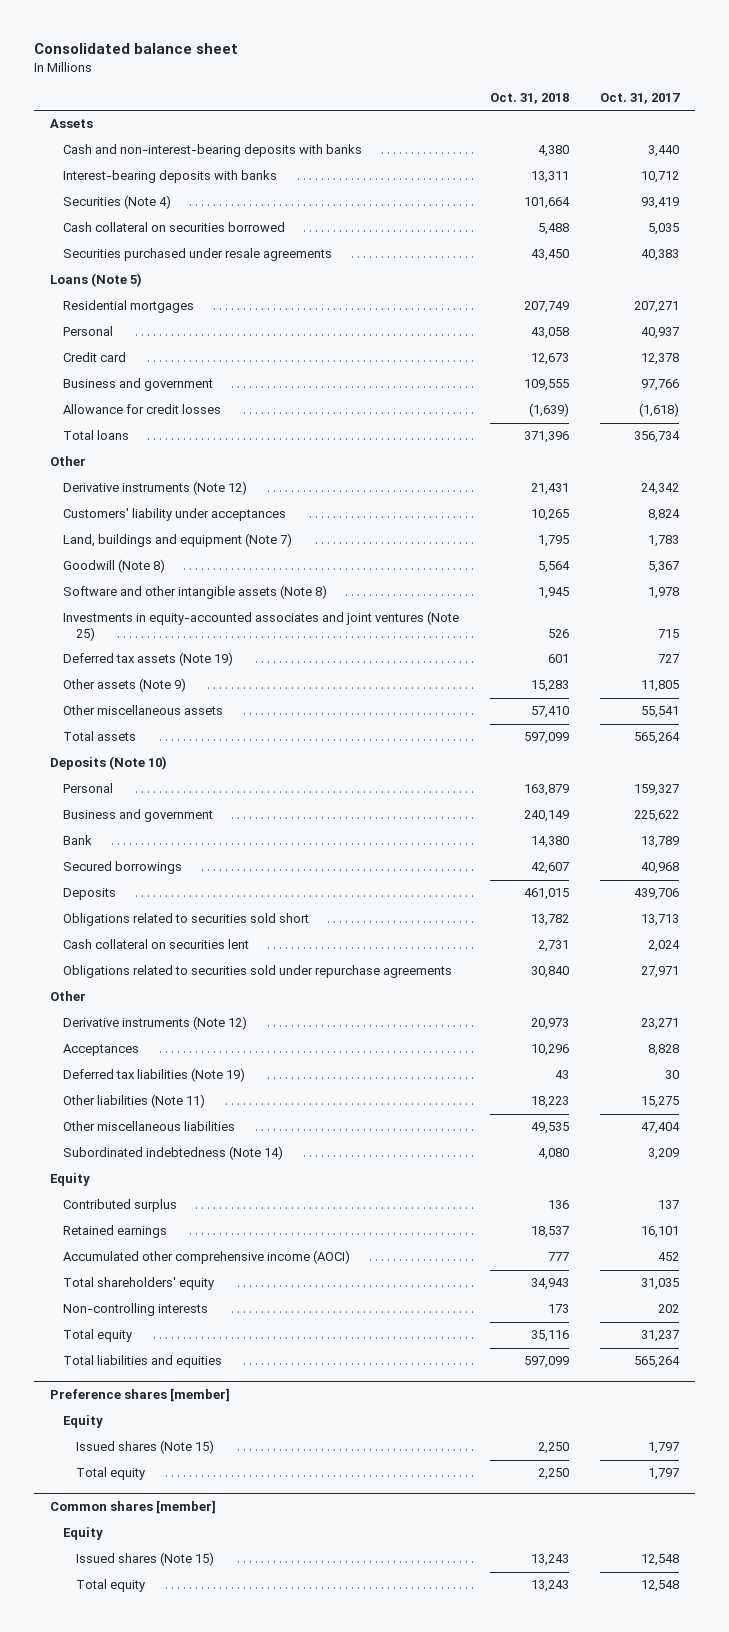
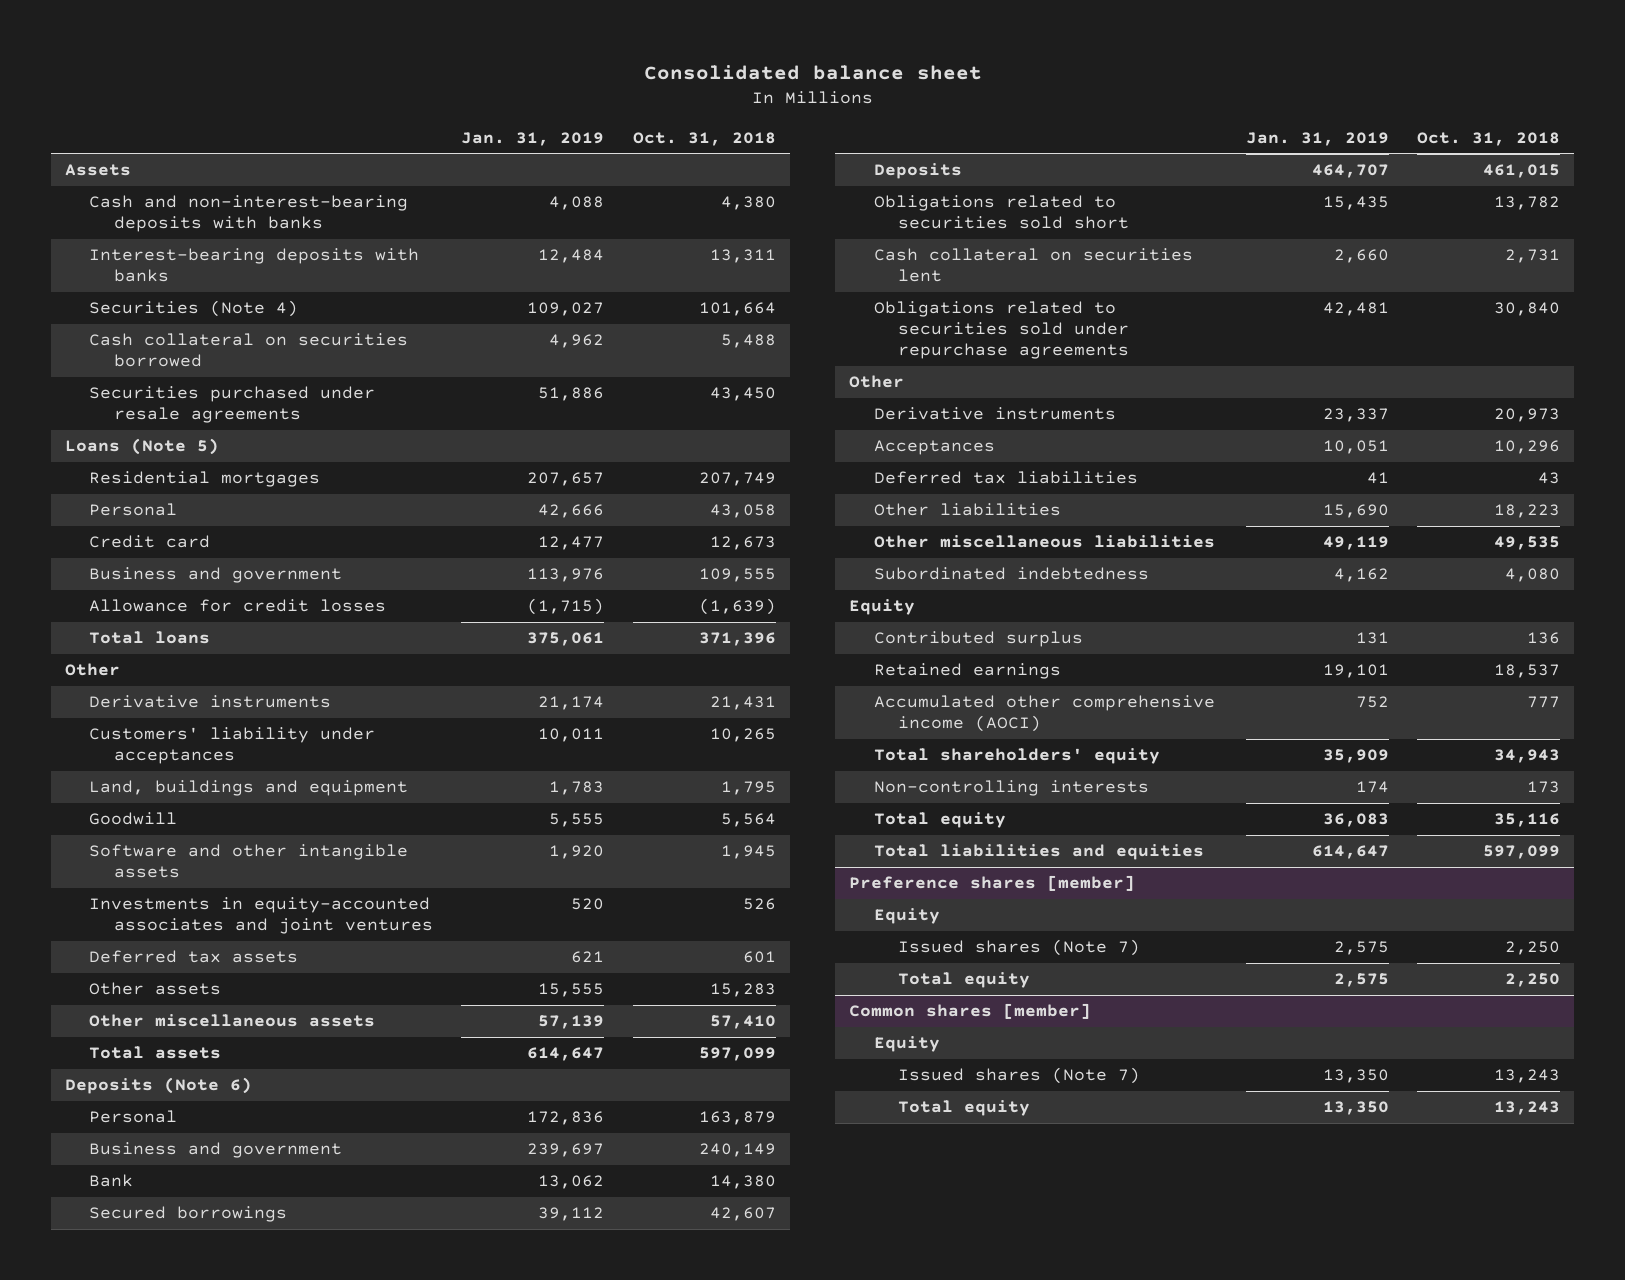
[600,92,681,104] Oct. 31, 2017 -> none
none -> [461,131,605,146] Jan. 31, 2019
[62,481,247,496] Derivative instruments (Note 12) -> [89,695,332,709] Derivative instruments
[62,533,292,548] Land, buildings and equipment (Note 7) -> [89,780,409,797] Land, buildings and equipment
[62,559,165,574] Goodwill (Note 8) -> [89,812,178,826] Goodwill
[62,585,327,600] Software and other intangible assets (Note 8) -> [89,844,409,879] Software and other intangible assets
[62,611,459,642] Investments in equity-accounted associates and joint ventures (Note 25) -> [89,897,433,935] Investments in equity-accounted associates and joint ventures
[62,652,233,667] Deferred tax assets (Note 19) -> [89,950,299,964] Deferred tax assets
[62,678,186,693] Other assets (Note 9) -> [89,982,222,996] Other assets
[49,756,167,771] Deposits (Note 10) -> [64,1077,252,1095] Deposits (Note 6)
[62,1016,247,1031] Derivative instruments (Note 12) -> [873,407,1116,421] Derivative instruments
[62,1068,245,1083] Deferred tax liabilities (Note 19) -> [873,471,1138,485] Deferred tax liabilities
[62,1094,205,1109] Other liabilities (Note 11) -> [873,503,1061,517] Other liabilities
[62,1146,283,1161] Subordinated indebtedness (Note 14) -> [873,567,1149,581] Subordinated indebtedness
[75,1440,214,1455] Issued shares (Note 15) -> [898,939,1141,957] Issued shares (Note 7)
[75,1552,214,1567] Issued shares (Note 15) -> [898,1067,1141,1085] Issued shares (Note 7)

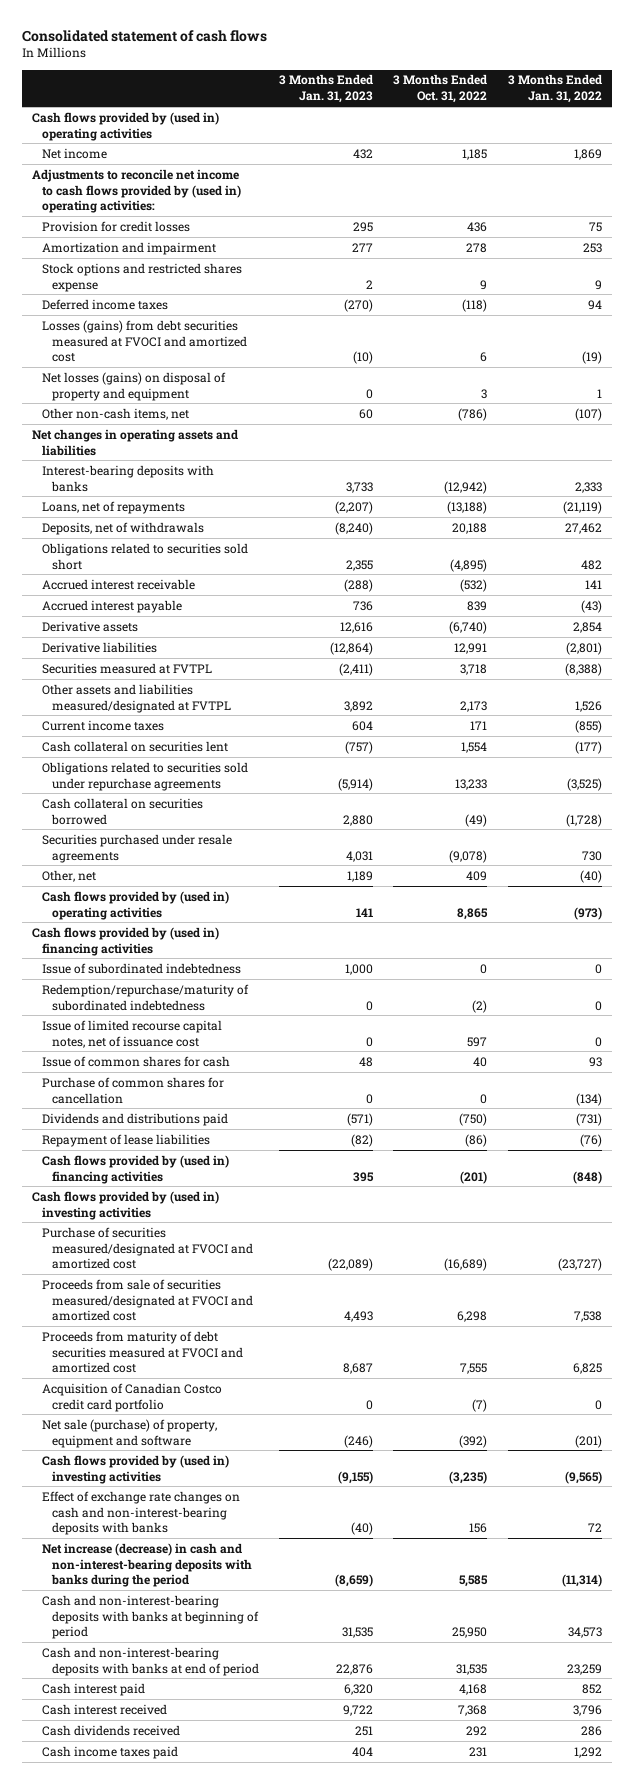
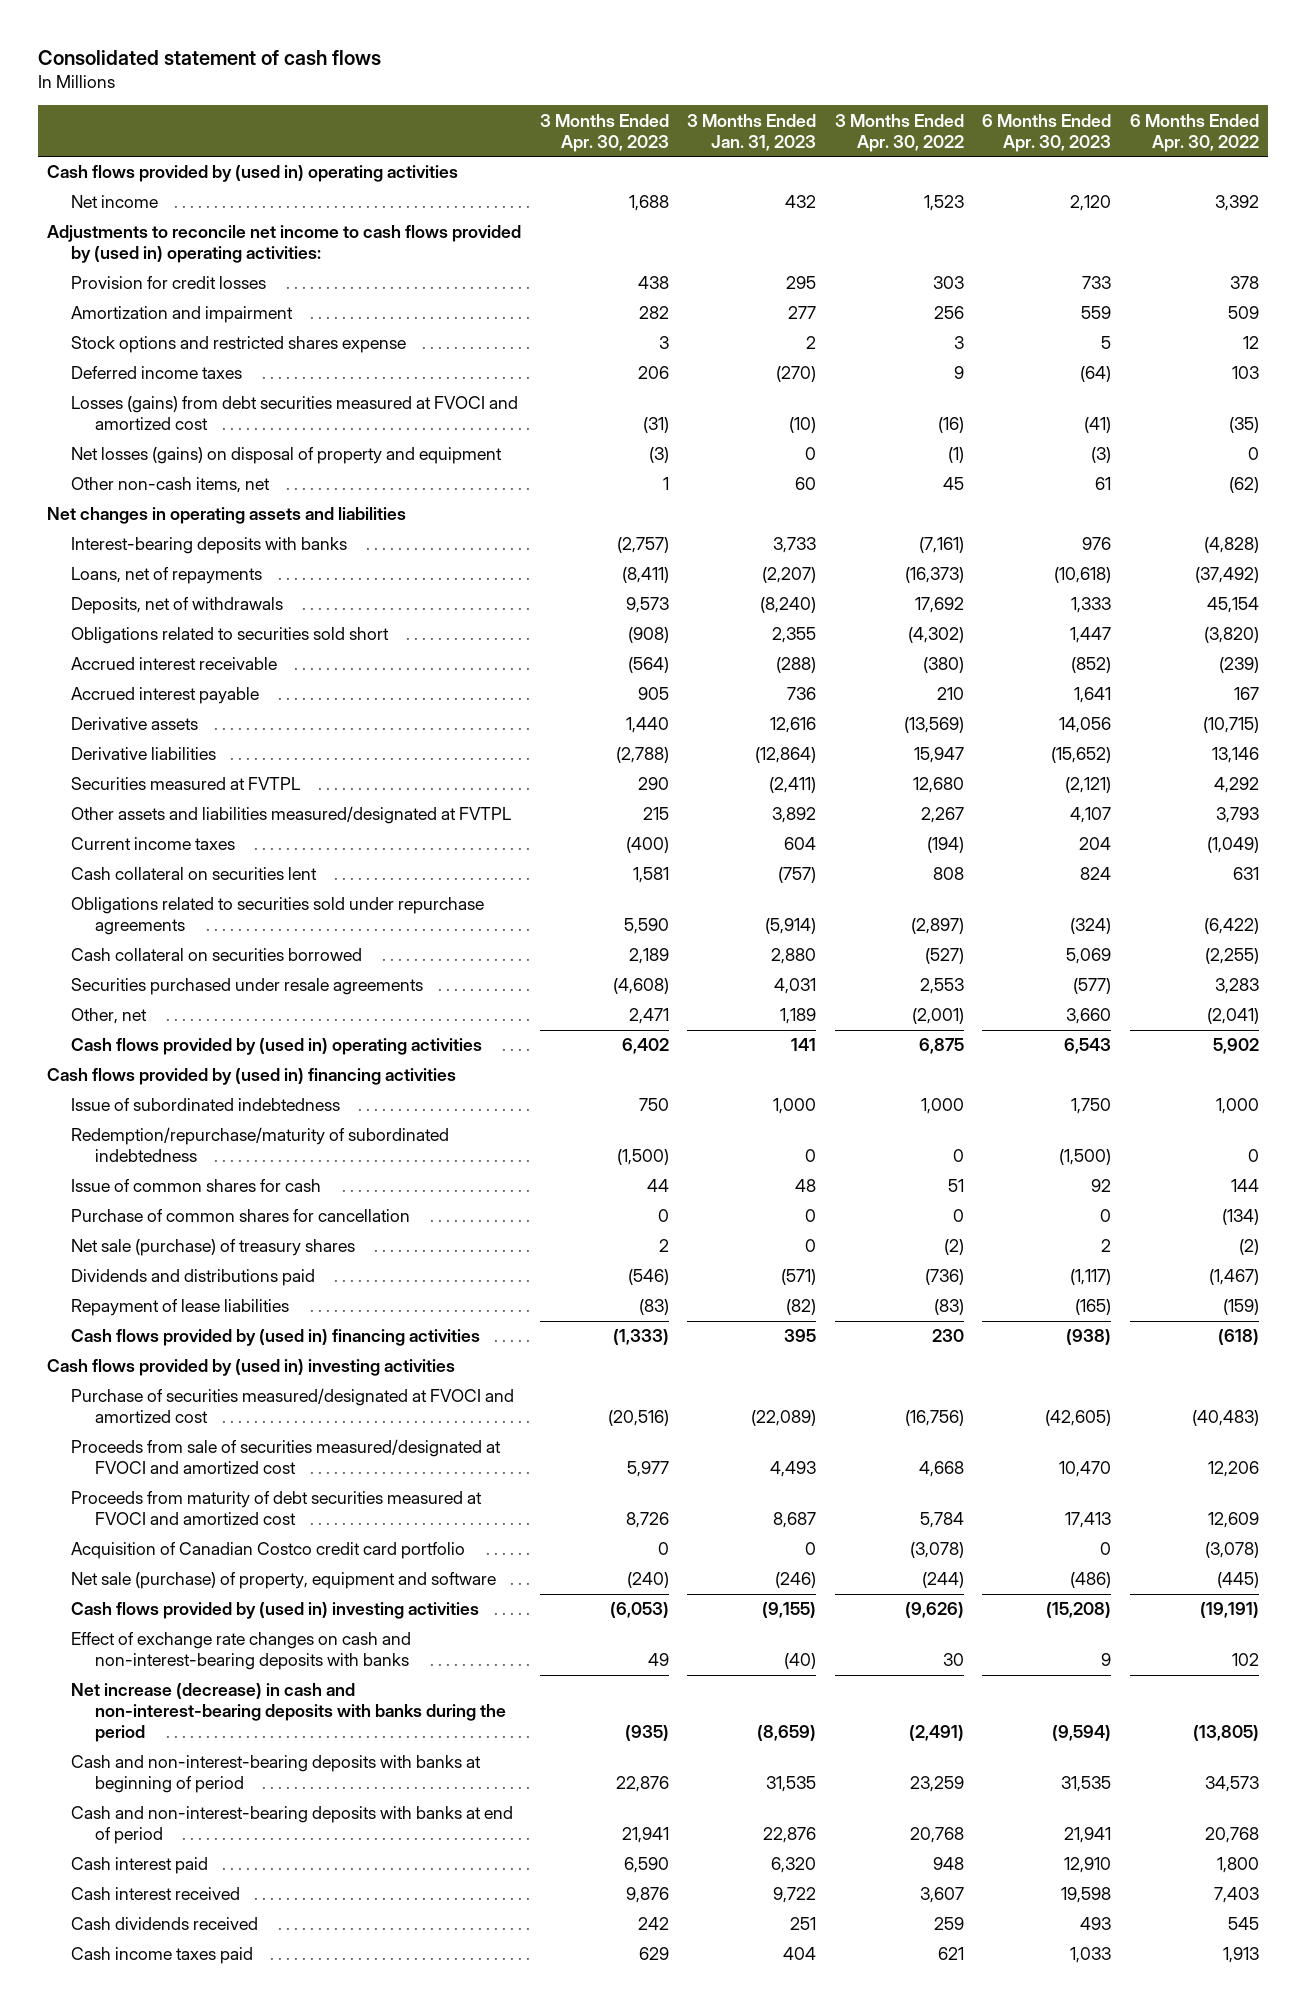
[393,74,488,104] 3 Months Ended Oct. 31, 2022 -> none
[507,74,602,104] 3 Months Ended Jan. 31, 2022 -> none
none -> [539,113,669,152] 3 Months Ended Apr. 30, 2023
none -> [834,113,964,152] 3 Months Ended Apr. 30, 2022
none -> [982,113,1112,152] 6 Months Ended Apr. 30, 2023
none -> [1129,113,1259,152] 6 Months Ended Apr. 30, 2022
[41,1019,222,1048] Issue of limited recourse capital notes, net of issuance cost -> none
none -> [70,1239,355,1257] Net sale (purchase) of treasury shares

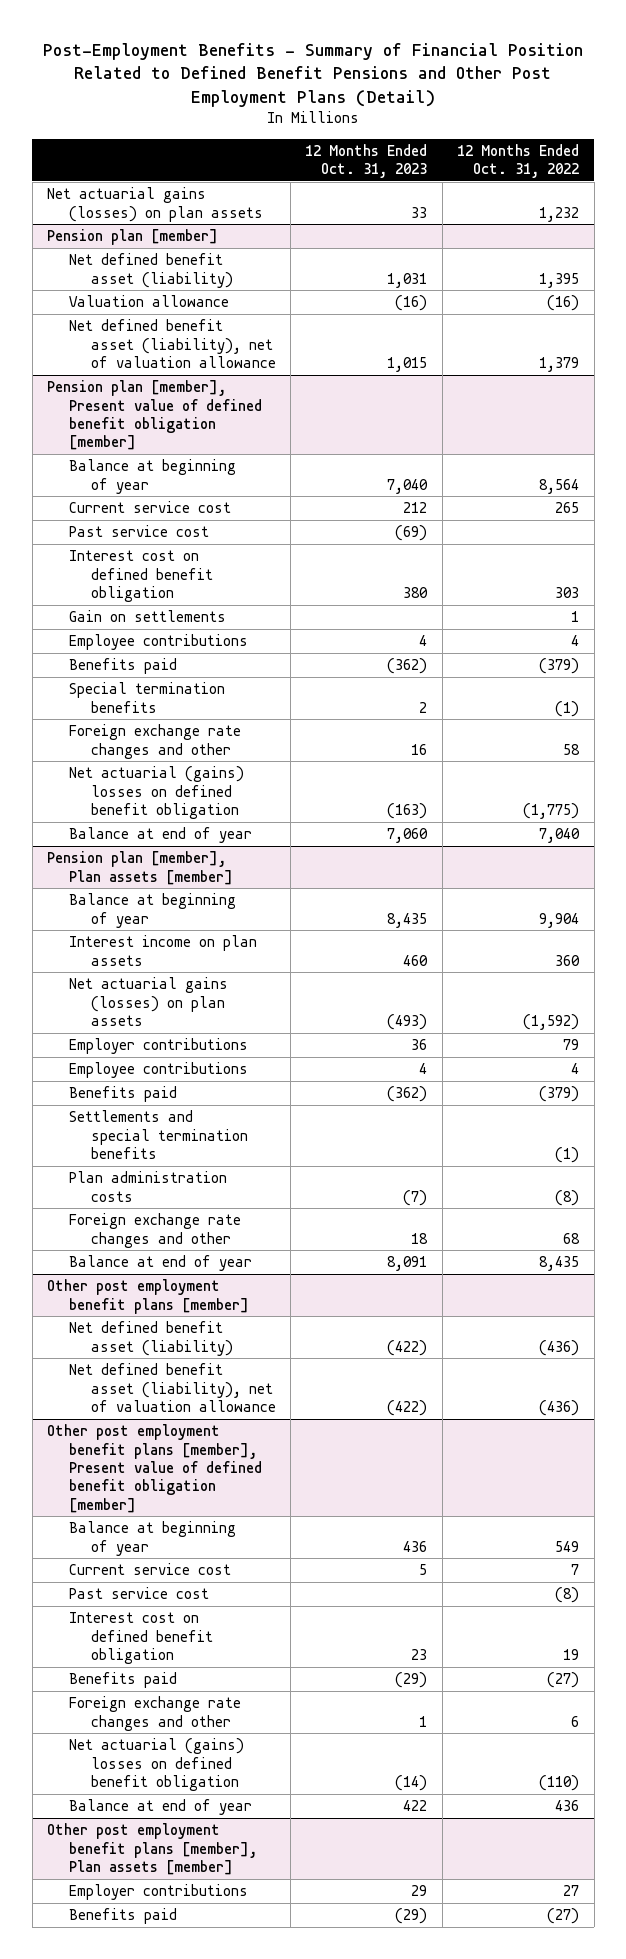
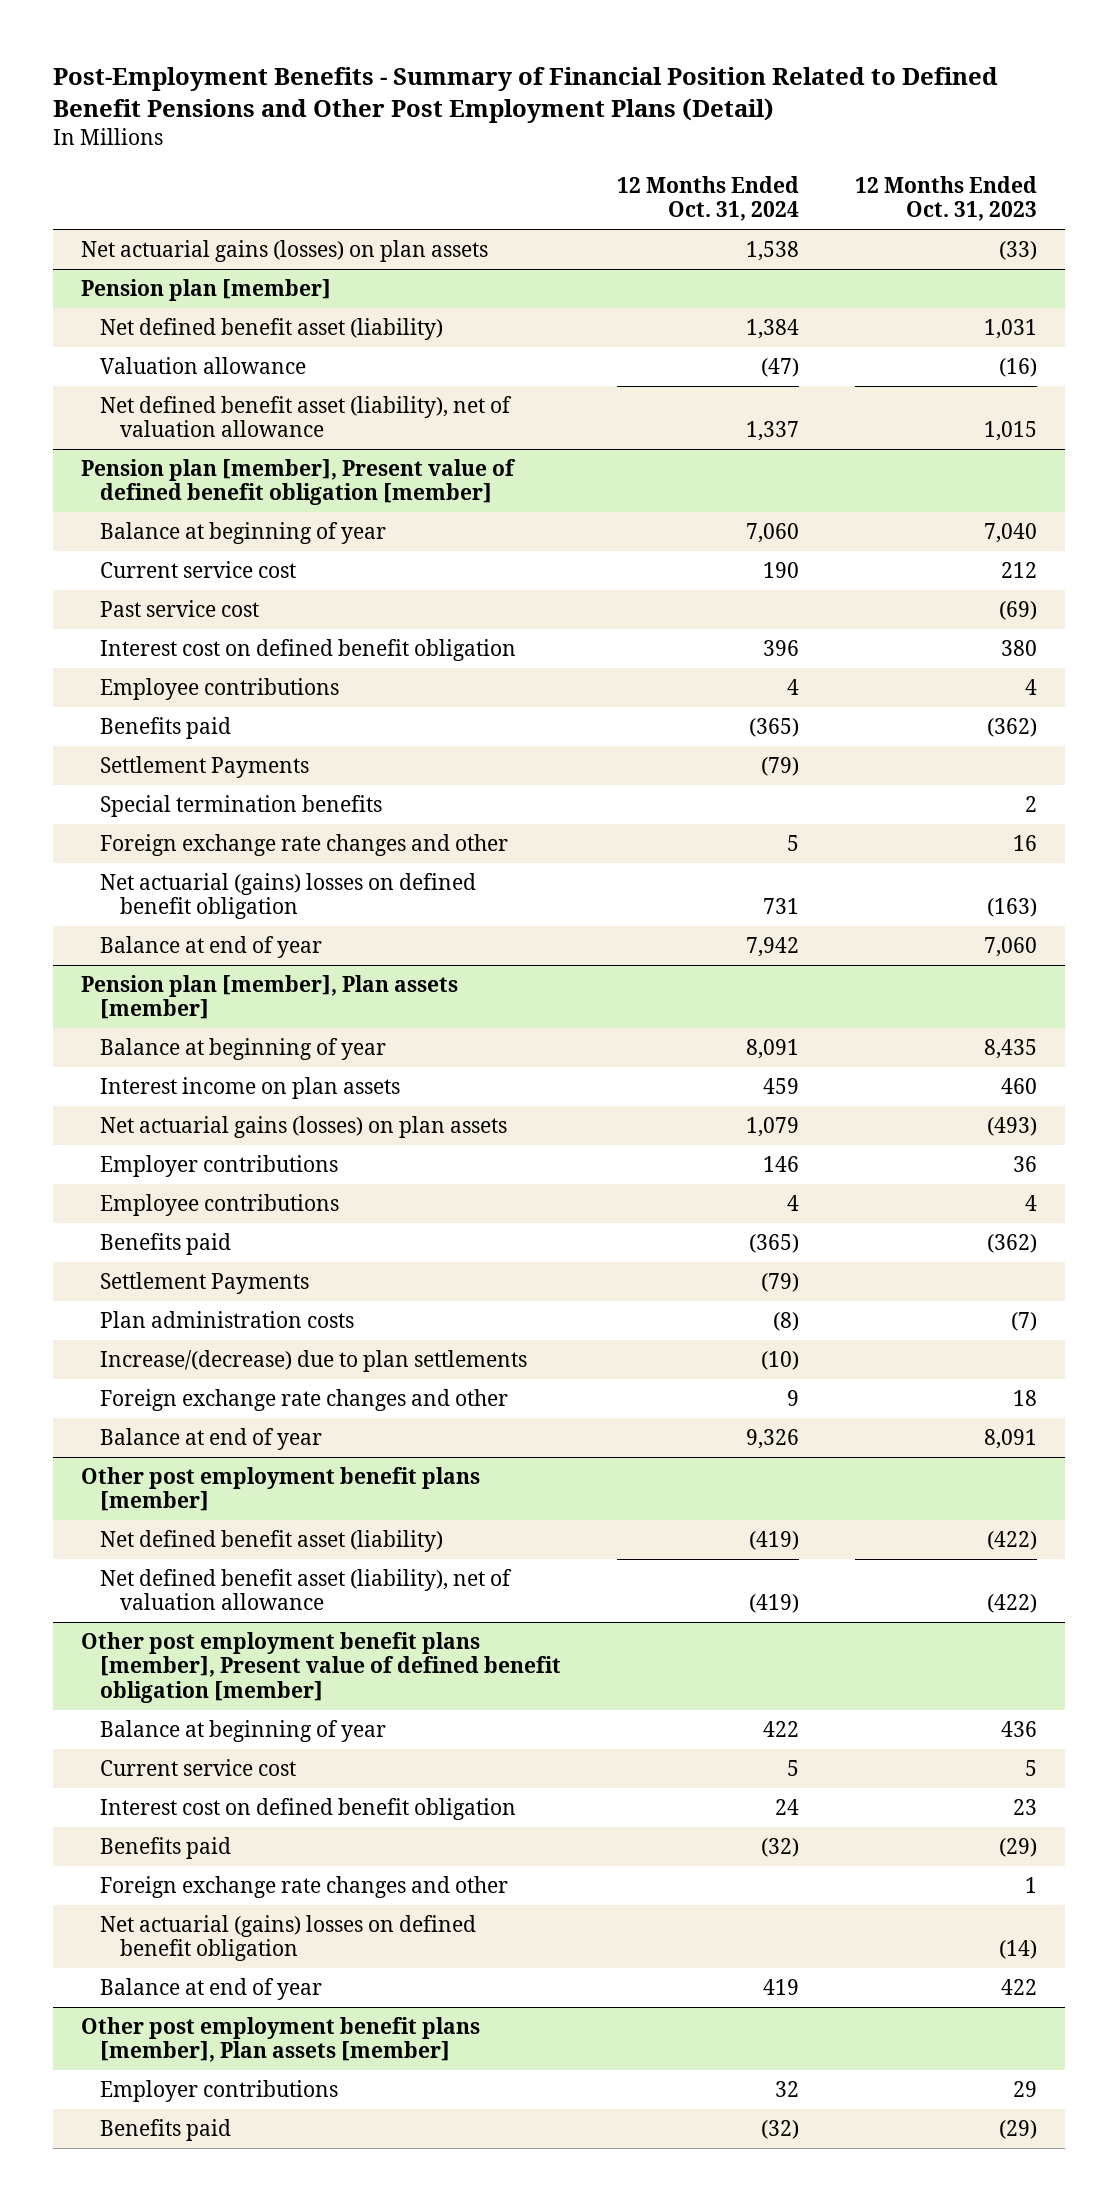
[457,143,580,179] 12 Months Ended Oct. 31, 2022 -> none
none -> [617,175,800,222] 12 Months Ended Oct. 31, 2024
[411,206,428,218] 33 -> [999,240,1038,260] (33)
[68,610,226,623] Gain on settlements -> none
none -> [100,755,310,778] Settlement Payments
[68,1110,248,1159] Settlements and special termination benefits -> none
none -> [100,1271,310,1294] Settlement Payments
none -> [100,1349,528,1372] Increase/(decrease) due to plan settlements
[68,1587,209,1600] Past service cost -> none

